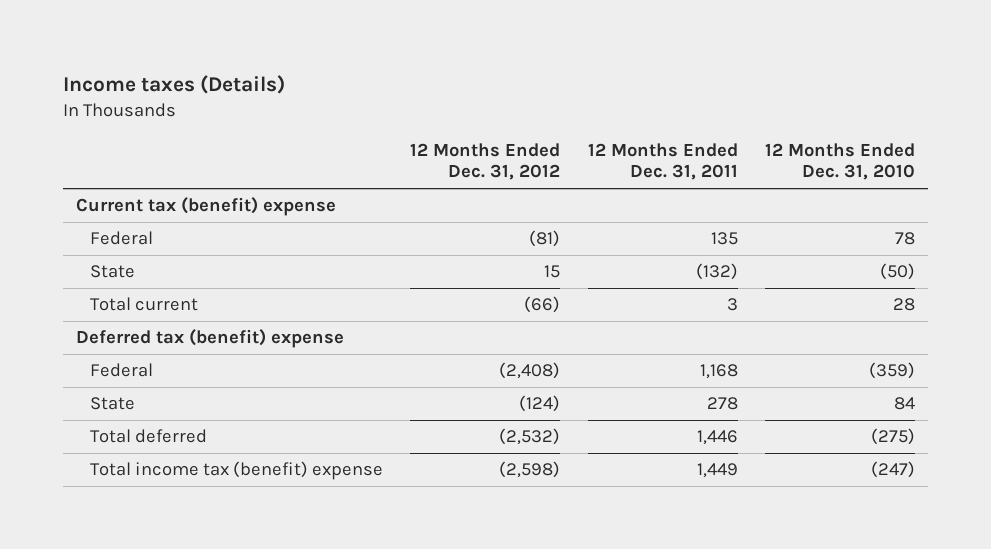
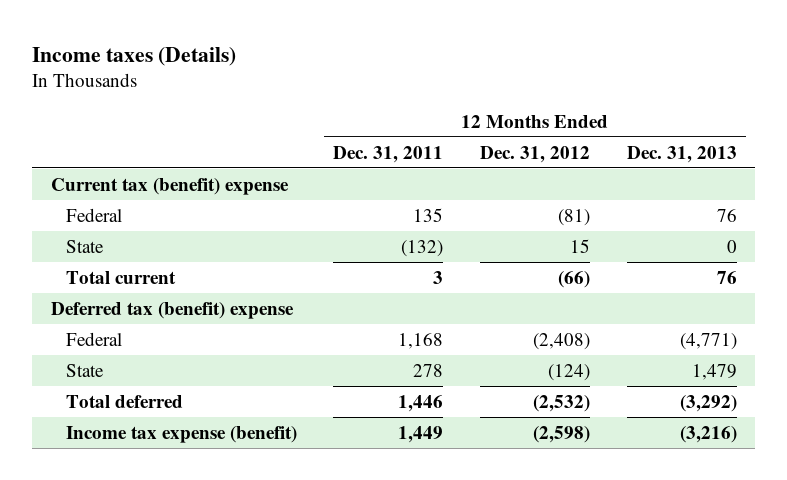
[764,143,915,181] 12 Months Ended Dec. 31, 2010 -> none
none -> [626,145,737,163] Dec. 31, 2013
[90,461,384,481] Total income tax (benefit) expense -> [65,425,297,443] Income tax expense (benefit)

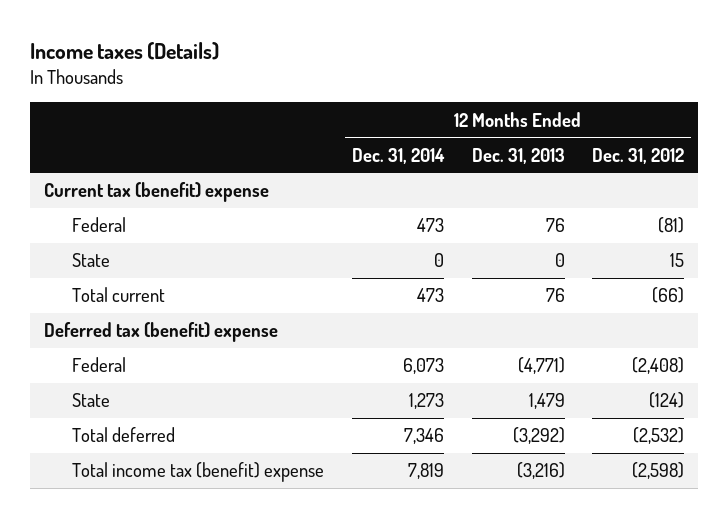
[333,145,444,163] Dec. 31, 2011 -> none
none -> [351,147,445,164] Dec. 31, 2014
[65,425,297,443] Income tax expense (benefit) -> [71,462,324,483] Total income tax (benefit) expense

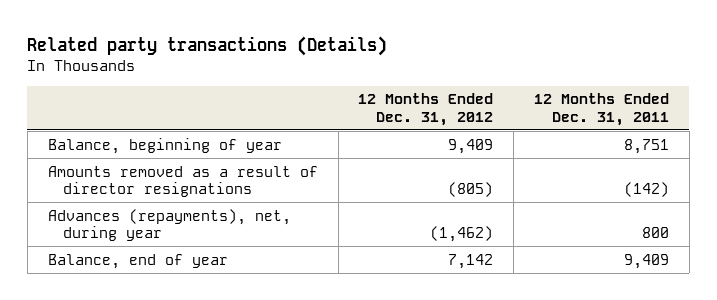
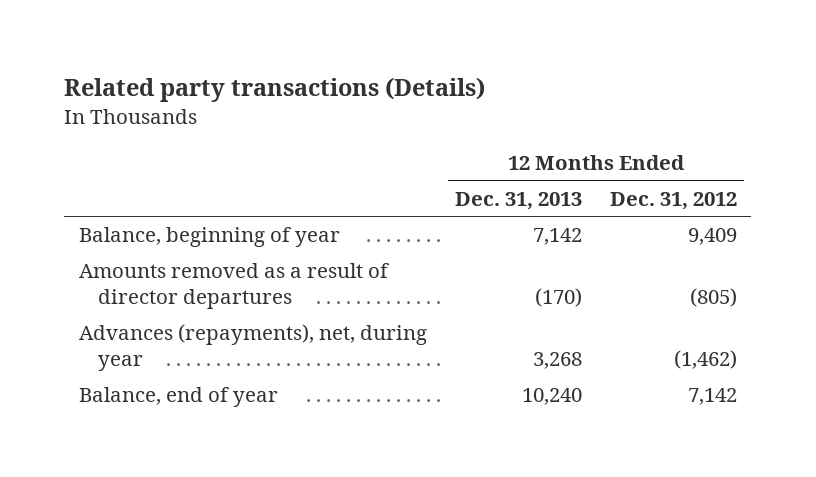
[533,93,669,126] 12 Months Ended Dec. 31, 2011 -> none
none -> [454,191,582,210] Dec. 31, 2013
[47,165,318,197] Amounts removed as a result of director resignations -> [78,263,389,310] Amounts removed as a result of director departures

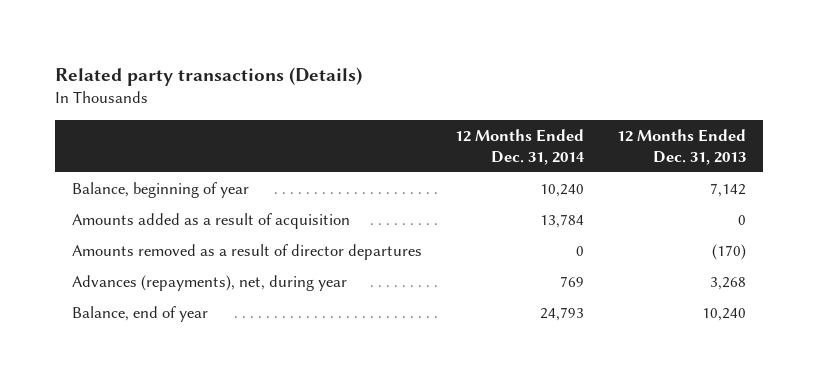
[609,191,737,210] Dec. 31, 2012 -> none
none -> [455,129,586,165] 12 Months Ended Dec. 31, 2014
none -> [71,213,350,230] Amounts added as a result of acquisition

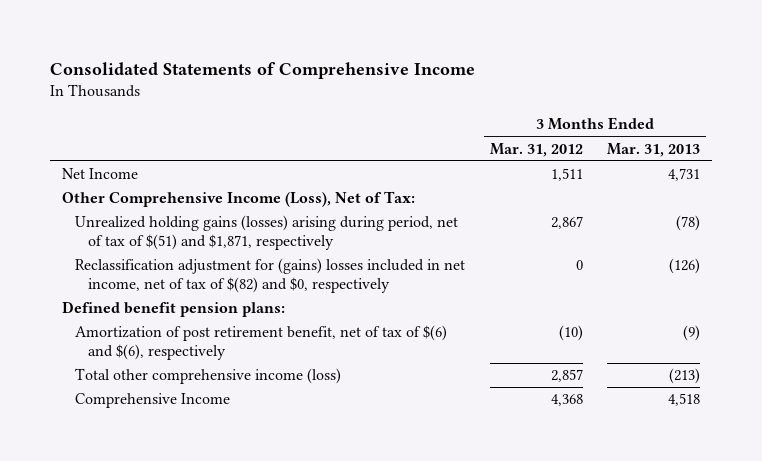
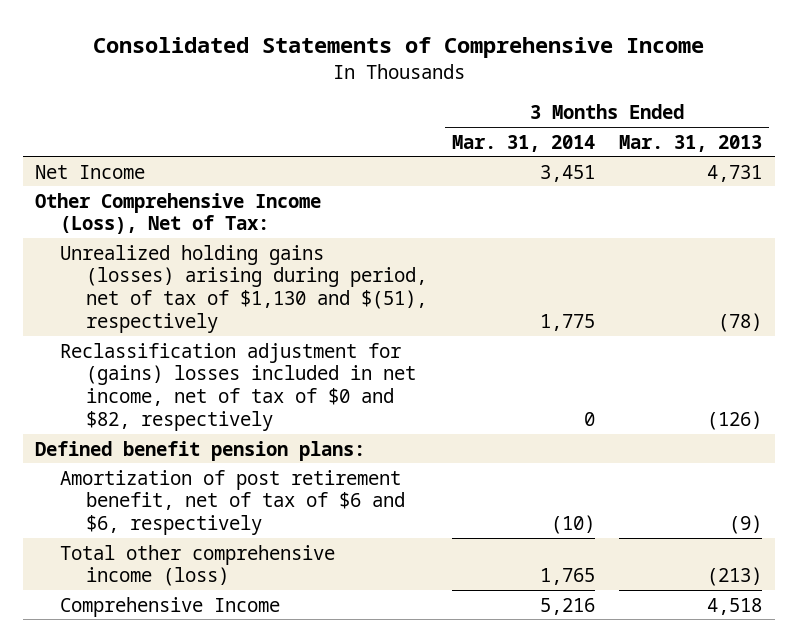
[489,142,583,157] Mar. 31, 2012 -> none
none -> [451,134,595,152] Mar. 31, 2014
[75,215,459,251] Unrealized holding gains (losses) arising during period, net of tax of $(51) and $1,871, respectively -> [60,244,427,333] Unrealized holding gains (losses) arising during period, net of tax of $1,130 and $(51), respectively
[75,258,466,294] Reclassification adjustment for (gains) losses included in net income, net of tax of $(82) and $0, respectively -> [60,342,416,431] Reclassification adjustment for (gains) losses included in net income, net of tax of $0 and $82, respectively
[75,325,448,361] Amortization of post retirement benefit, net of tax of $(6) and $(6), respectively -> [60,469,405,536] Amortization of post retirement benefit, net of tax of $6 and $6, respectively

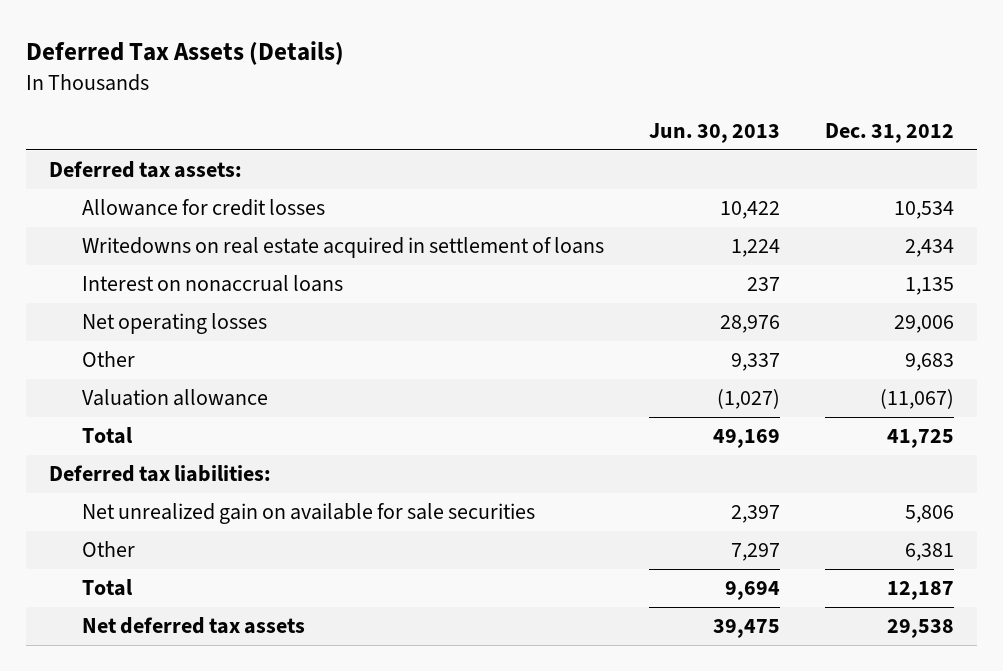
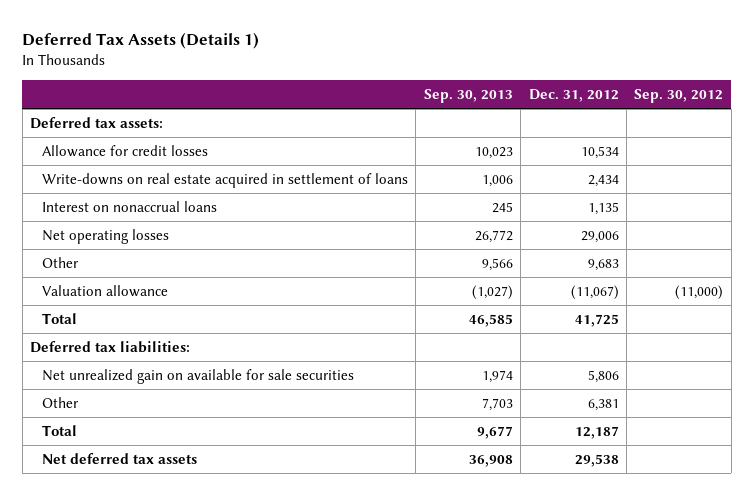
[26,41,345,66] Deferred Tax Assets (Details) -> [22,32,260,50] Deferred Tax Assets (Details 1)
[649,122,781,143] Jun. 30, 2013 -> none
none -> [423,88,513,103] Sep. 30, 2013
none -> [634,88,724,103] Sep. 30, 2012
[82,237,605,259] Writedowns on real estate acquired in settlement of loans -> [41,172,408,188] Write-downs on real estate acquired in settlement of loans

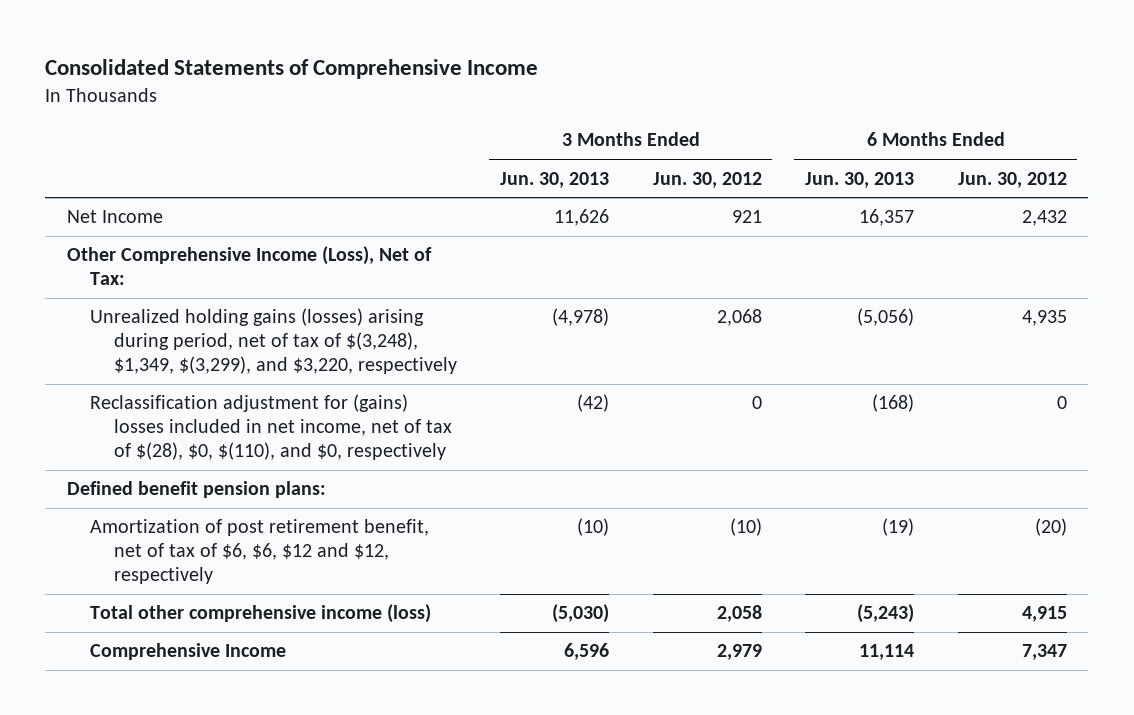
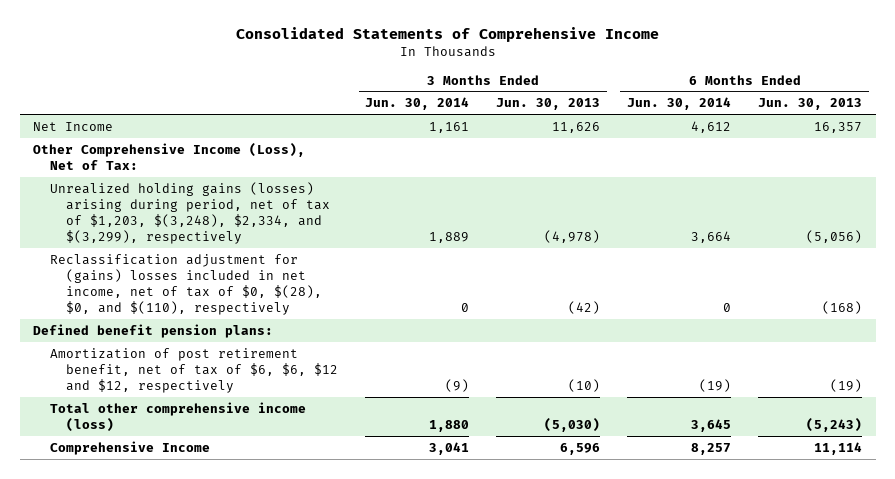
[652,171,762,188] Jun. 30, 2012 -> none
[957,171,1067,188] Jun. 30, 2012 -> none
none -> [365,97,470,111] Jun. 30, 2014
none -> [627,97,732,111] Jun. 30, 2014
[90,308,457,374] Unrealized holding gains (losses) arising during period, net of tax of $(3,248), $1,349, $(3,299), and $3,220, respectively -> [49,181,331,244] Unrealized holding gains (losses) arising during period, net of tax of $1,203, $(3,248), $2,334, and $(3,299), respectively
[90,394,452,460] Reclassification adjustment for (gains) losses included in net income, net of tax of $(28), $0, $(110), and $0, respectively -> [49,253,323,315] Reclassification adjustment for (gains) losses included in net income, net of tax of $0, $(28), $0, and $(110), respectively

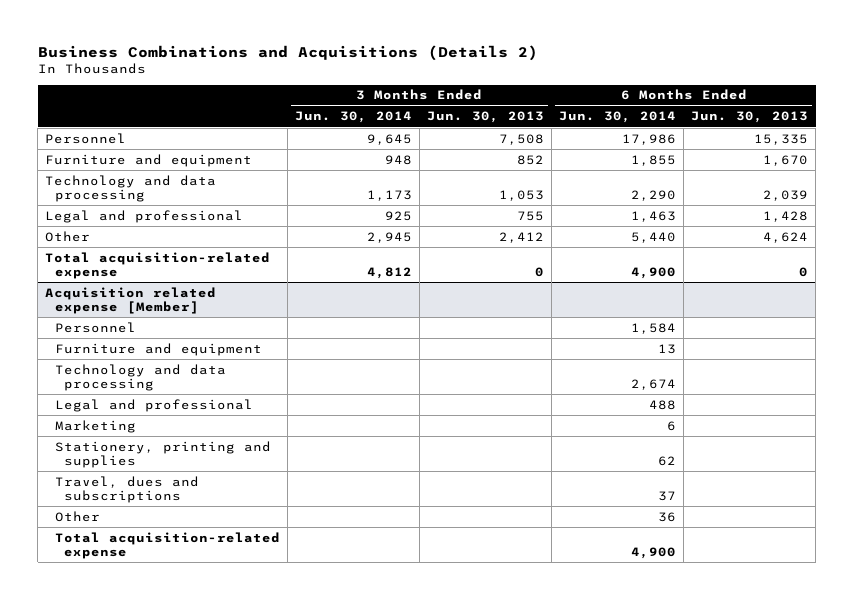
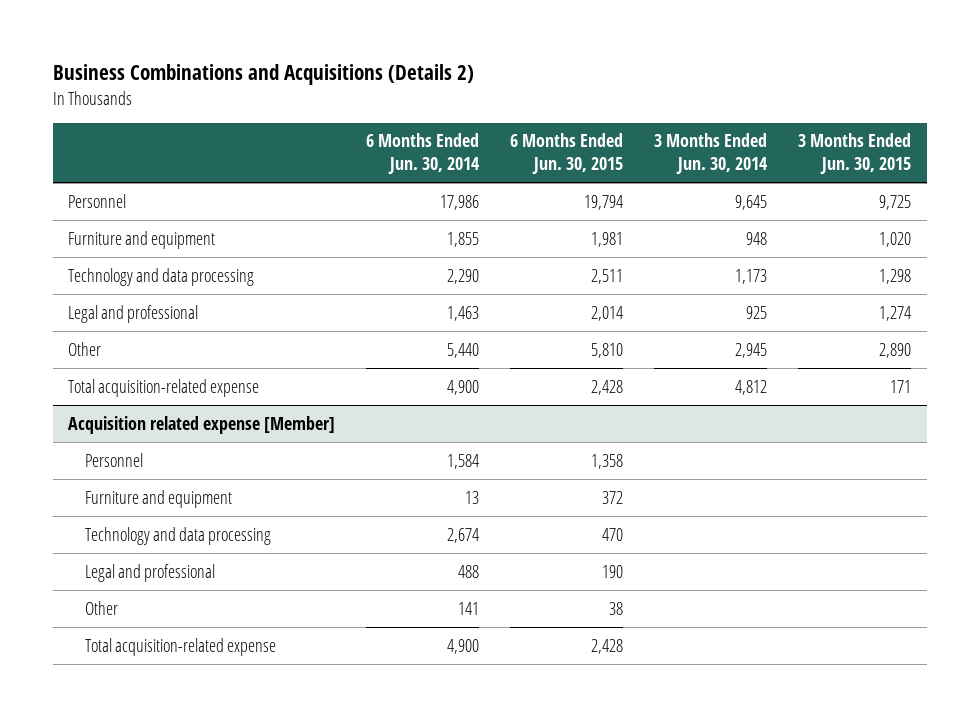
[426,111,544,124] Jun. 30, 2013 -> none
[691,111,809,124] Jun. 30, 2013 -> none
none -> [510,133,624,175] 6 Months Ended Jun. 30, 2015
none -> [798,133,912,175] 3 Months Ended Jun. 30, 2015
[54,419,136,433] Marketing -> none
[54,440,271,469] Stationery, printing and supplies -> none
[54,475,199,504] Travel, dues and subscriptions -> none
[658,511,677,522] 36 -> [458,601,480,615] 141

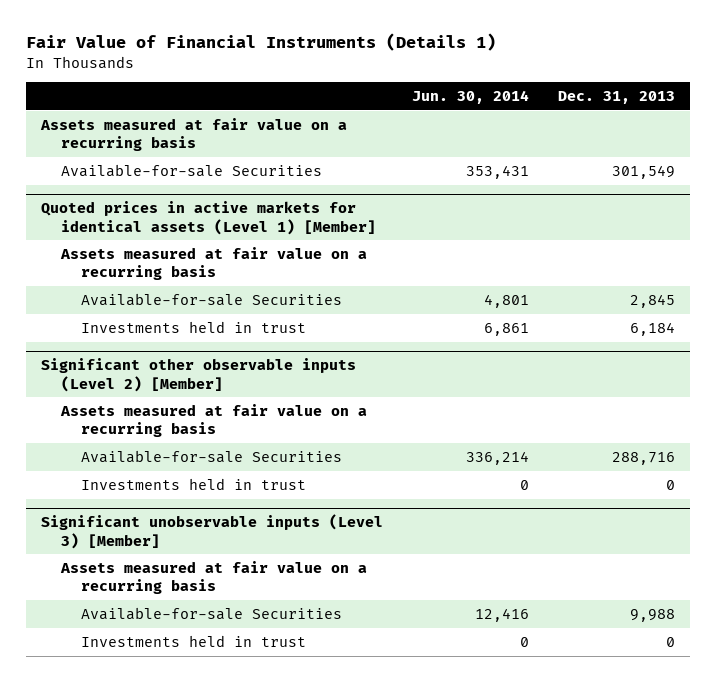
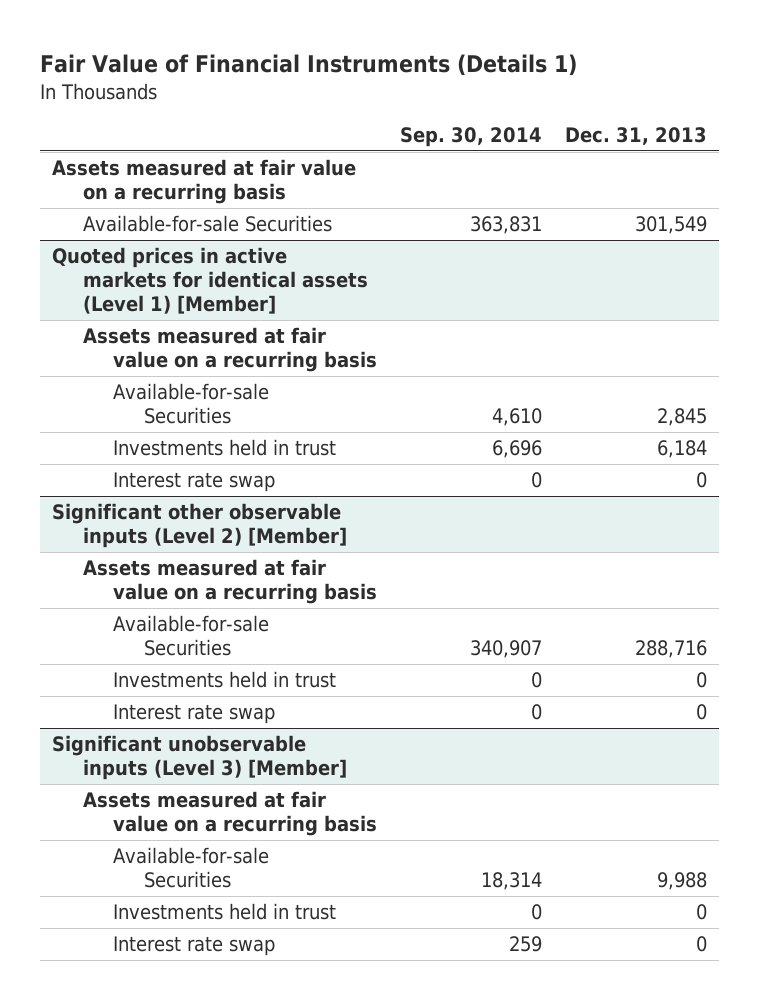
[412,89,530,104] Jun. 30, 2014 -> none
none -> [400,127,543,148] Sep. 30, 2014
none -> [113,472,276,493] Interest rate swap
none -> [113,704,276,725] Interest rate swap
none -> [113,936,276,957] Interest rate swap

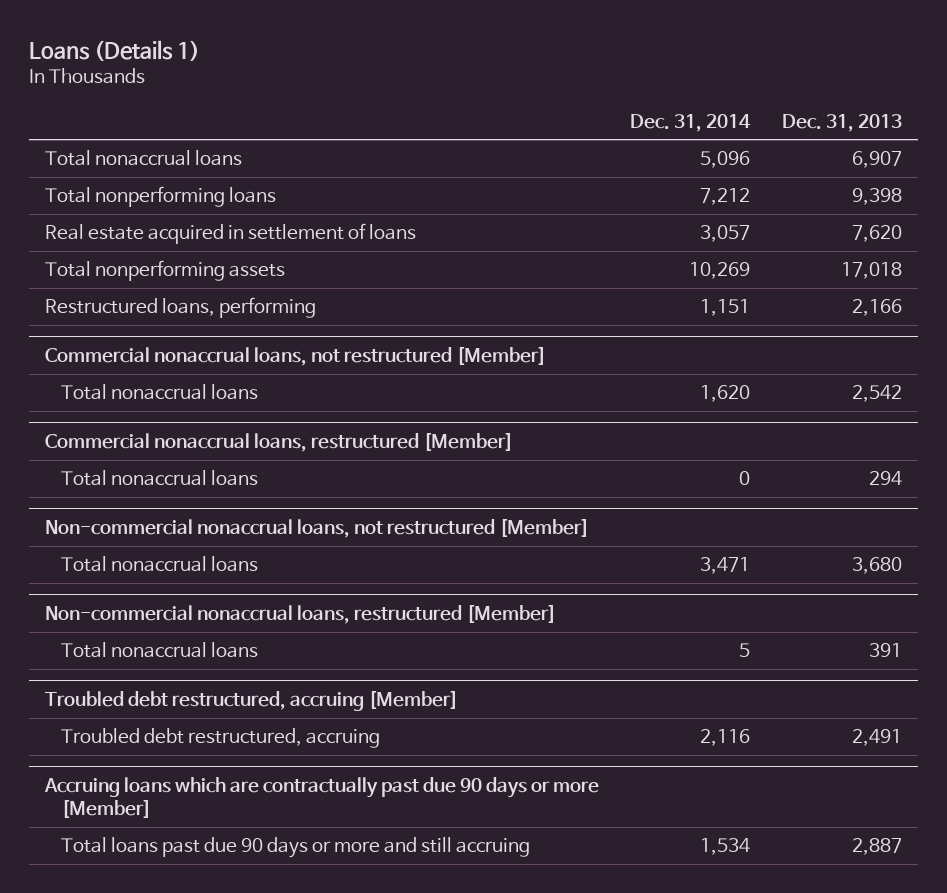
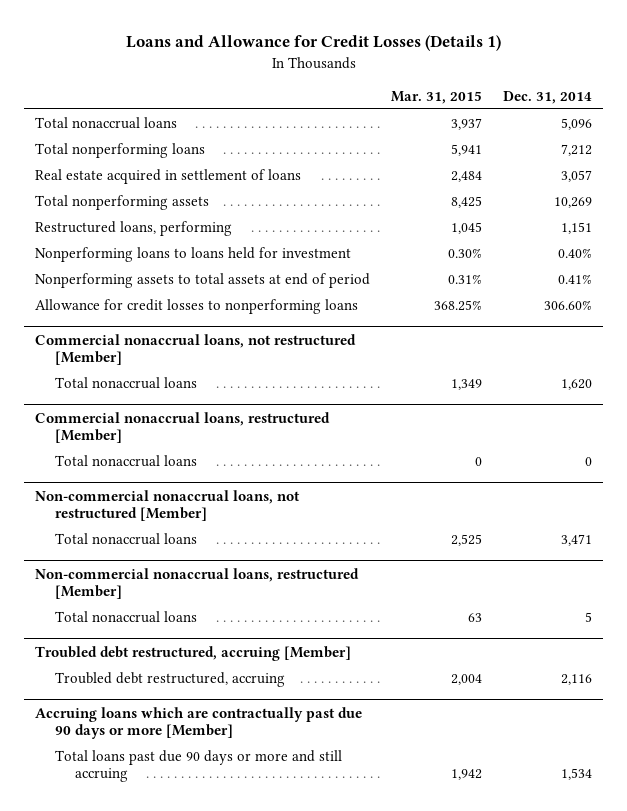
[28,40,200,62] Loans (Details 1) -> [125,35,501,52] Loans and Allowance for Credit Losses (Details 1)
[782,113,903,132] Dec. 31, 2013 -> none
none -> [391,90,483,104] Mar. 31, 2015
none -> [34,247,351,263] Nonperforming loans to loans held for investment
none -> [34,273,370,289] Nonperforming assets to total assets at end of period
none -> [34,299,358,315] Allowance for credit losses to nonperforming loans

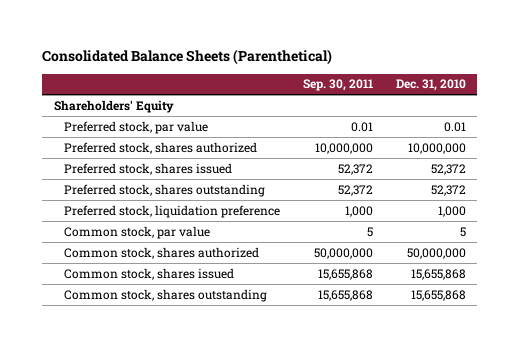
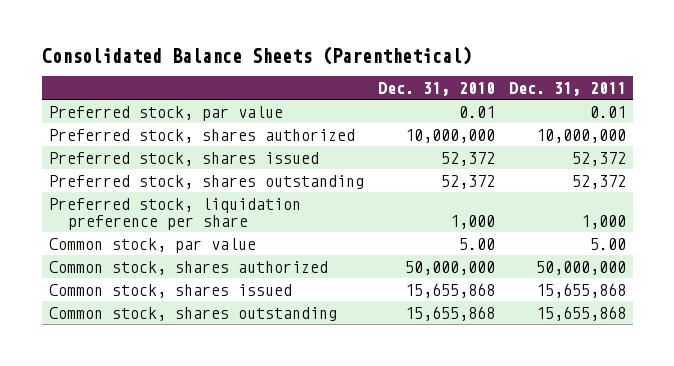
[302,79,373,92] Sep. 30, 2011 -> none
none -> [508,82,626,97] Dec. 31, 2011
[53,99,174,113] Shareholders' Equity -> none
[64,204,281,218] Preferred stock, liquidation preference -> [48,197,301,230] Preferred stock, liquidation preference per share
[459,226,466,237] 5 -> [458,237,495,250] 5.00

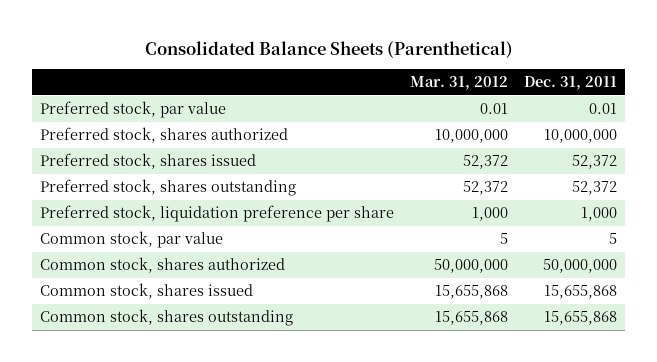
[377,82,495,97] Dec. 31, 2010 -> none
none -> [410,76,509,91] Mar. 31, 2012
[589,237,626,250] 5.00 -> [609,233,618,245] 5

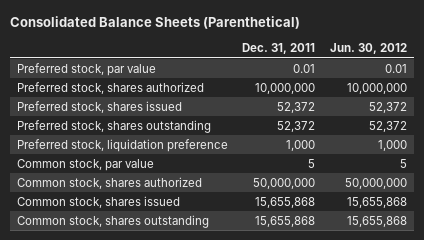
[410,76,509,91] Mar. 31, 2012 -> none
none -> [329,43,407,55] Jun. 30, 2012
[40,205,395,223] Preferred stock, liquidation preference per share -> [16,138,228,152] Preferred stock, liquidation preference

